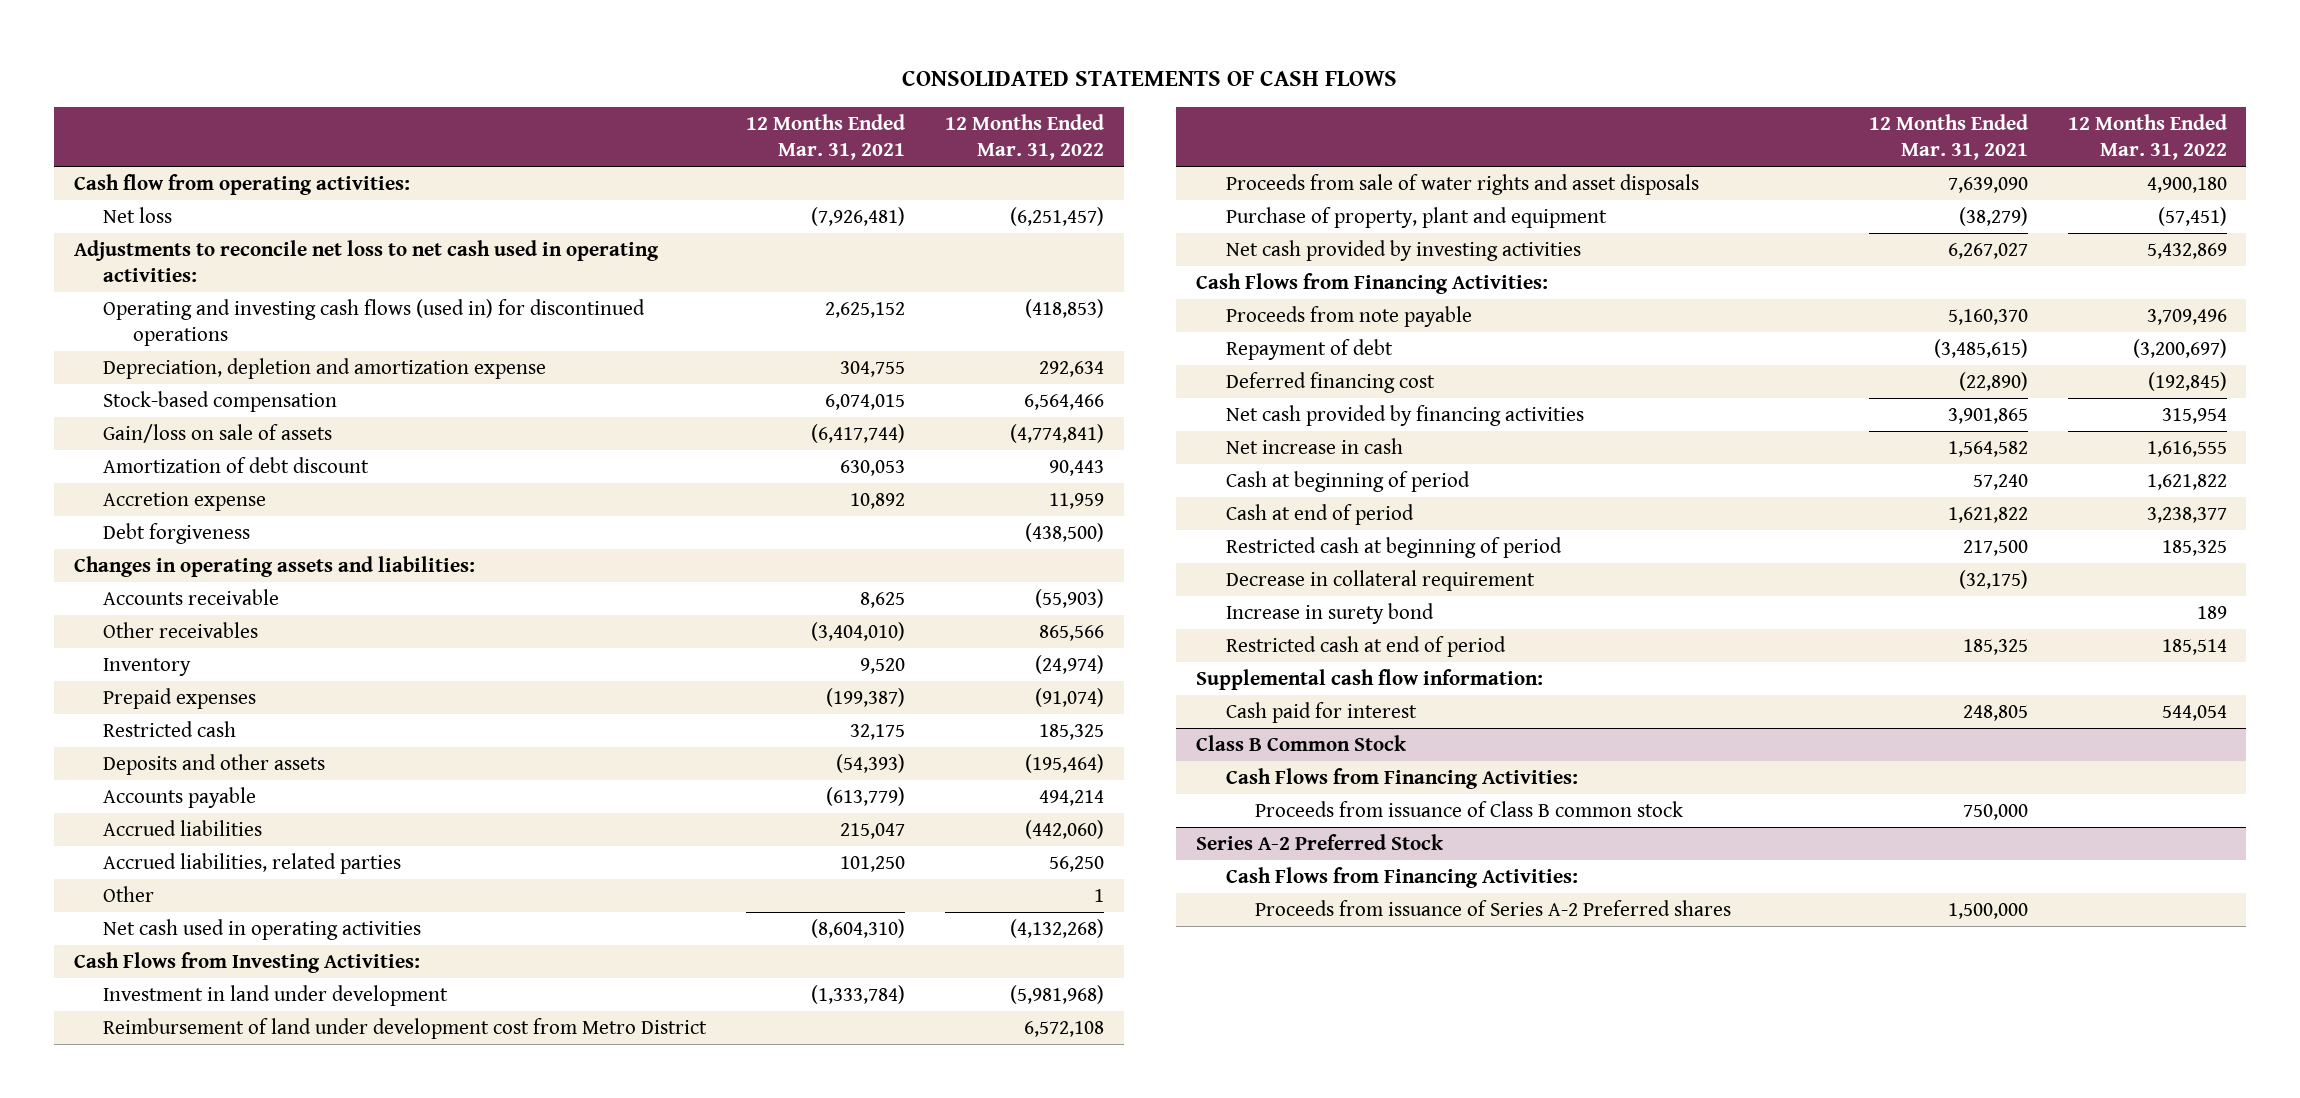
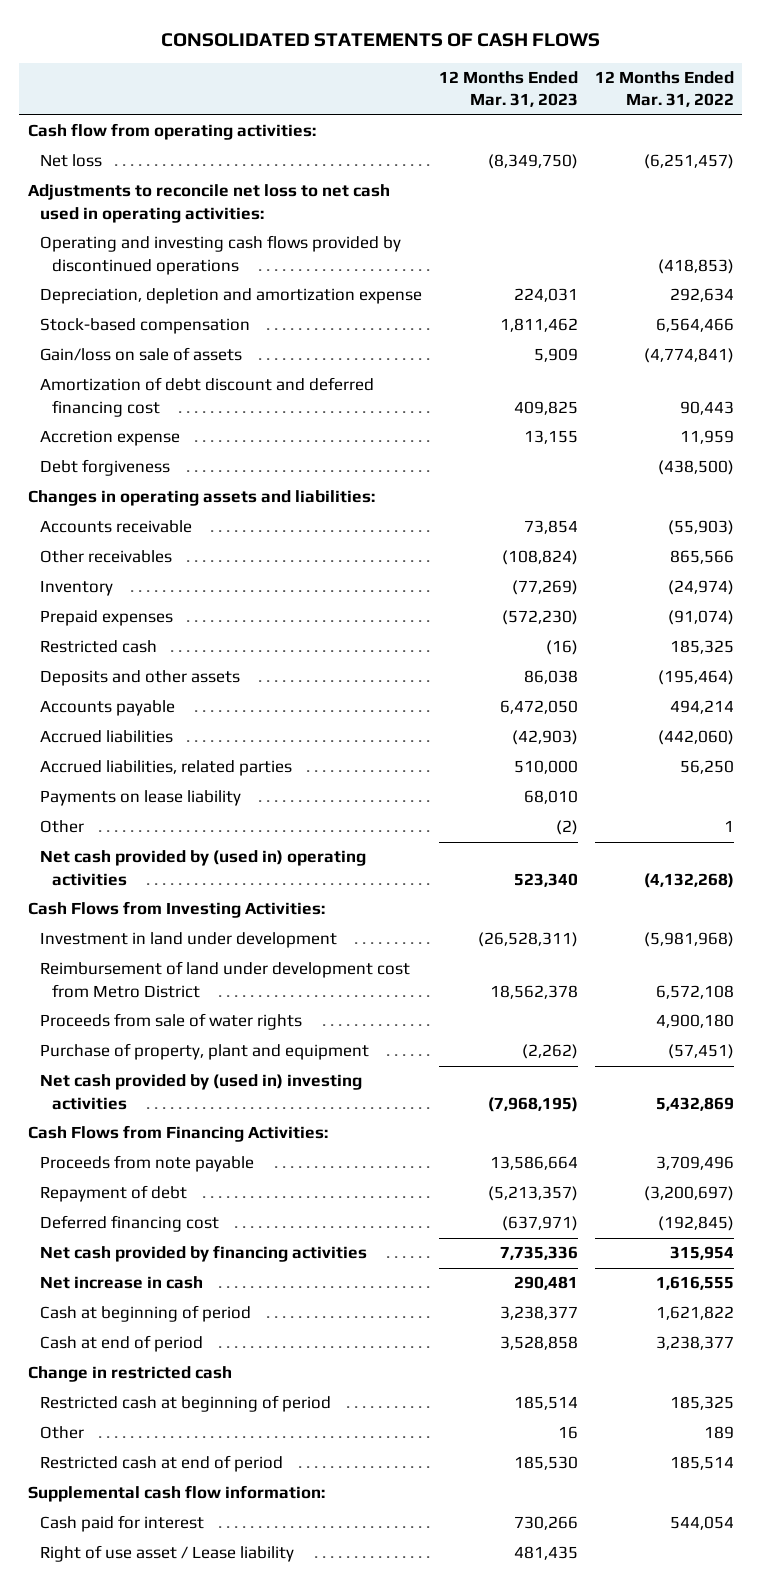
[746,113,906,161] 12 Months Ended Mar. 31, 2021 -> none
none -> [438,71,578,108] 12 Months Ended Mar. 31, 2023
[103,298,646,347] Operating and investing cash flows (used in) for discontinued operations -> [39,235,401,275] Operating and investing cash flows provided by discontinued operations
[103,456,370,473] Amortization of debt discount -> [39,377,374,417] Amortization of debt discount and deferred financing cost
none -> [39,790,241,807] Payments on lease liability
[103,918,422,940] Net cash used in operating activities -> [39,850,366,886] Net cash provided by (used in) operating activities
[1225,173,1699,195] Proceeds from sale of water rights and asset disposals -> [39,1013,302,1031] Proceeds from sale of water rights
[1225,239,1581,261] Net cash provided by investing activities -> [39,1074,362,1110] Net cash provided by (used in) investing activities
none -> [27,1366,232,1383] Change in restricted cash
[1225,569,1535,591] Decrease in collateral requirement -> none
[1225,602,1434,624] Increase in surety bond -> [39,1426,84,1440] Other
[1196,734,1408,751] Class B Common Stock -> none
[1225,767,1578,789] Cash Flows from Financing Activities: -> none
[1255,800,1684,817] Proceeds from issuance of Class B common stock -> none
[1196,833,1445,850] Series A-2 Preferred Stock -> none
[1225,866,1578,888] Cash Flows from Financing Activities: -> none
[1255,899,1732,916] Proceeds from issuance of Series A-2 Preferred shares -> none
none -> [39,1545,294,1563] Right of use asset / Lease liability

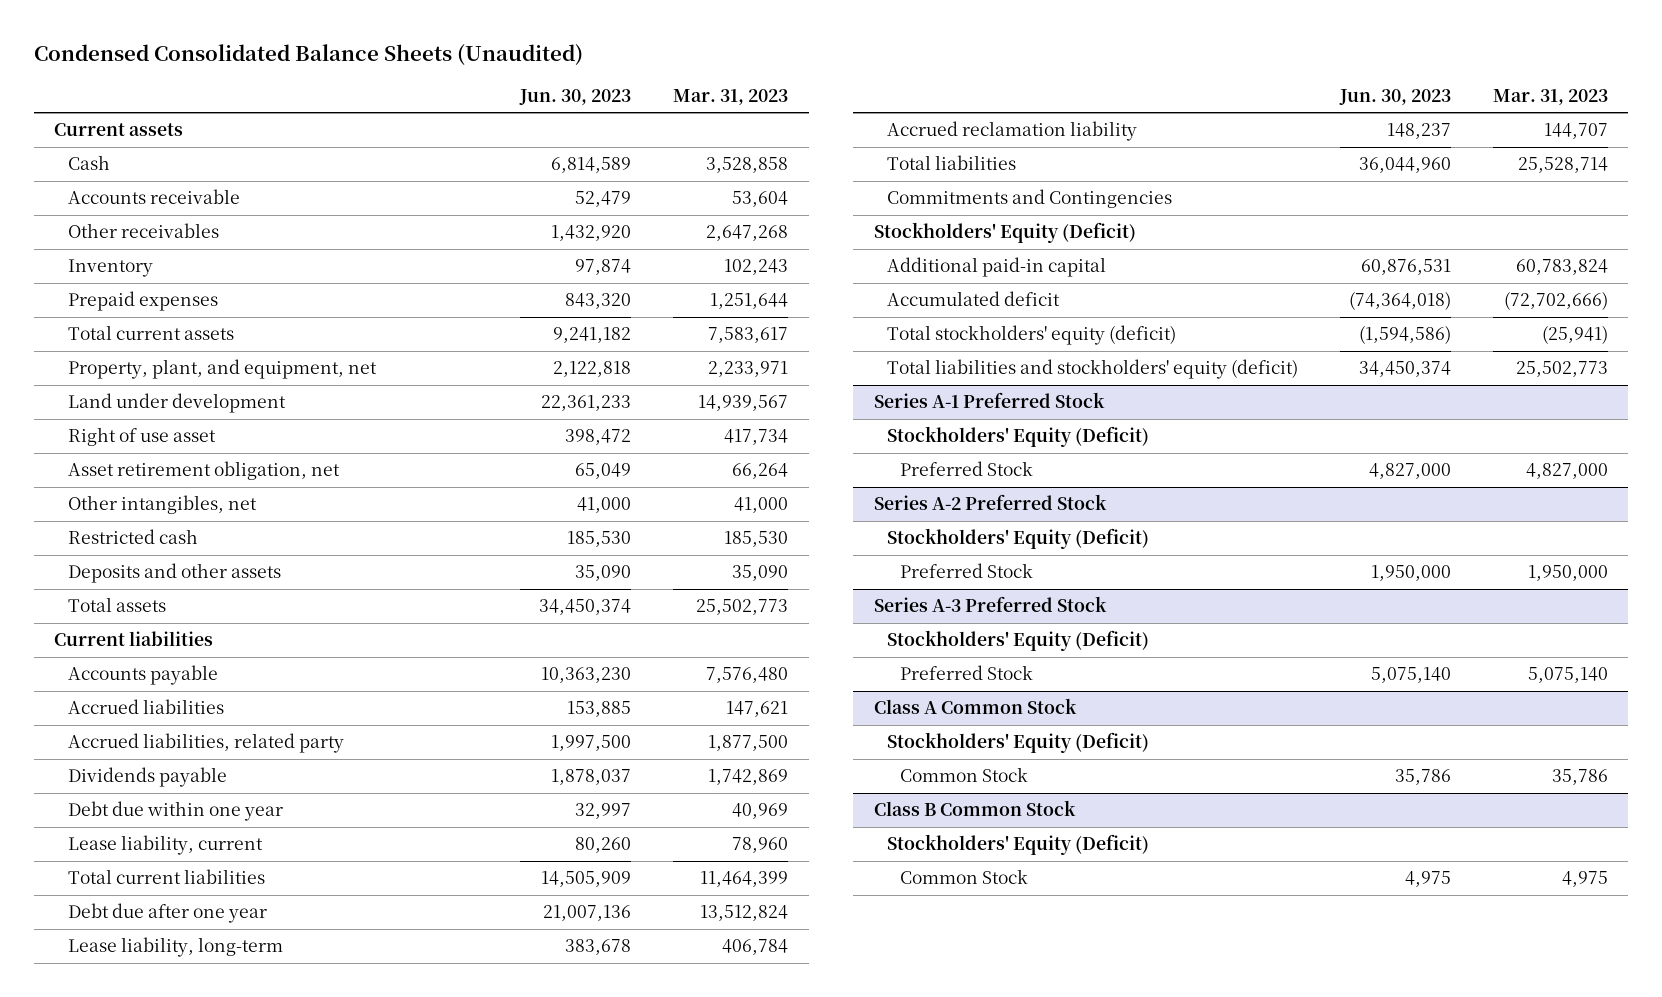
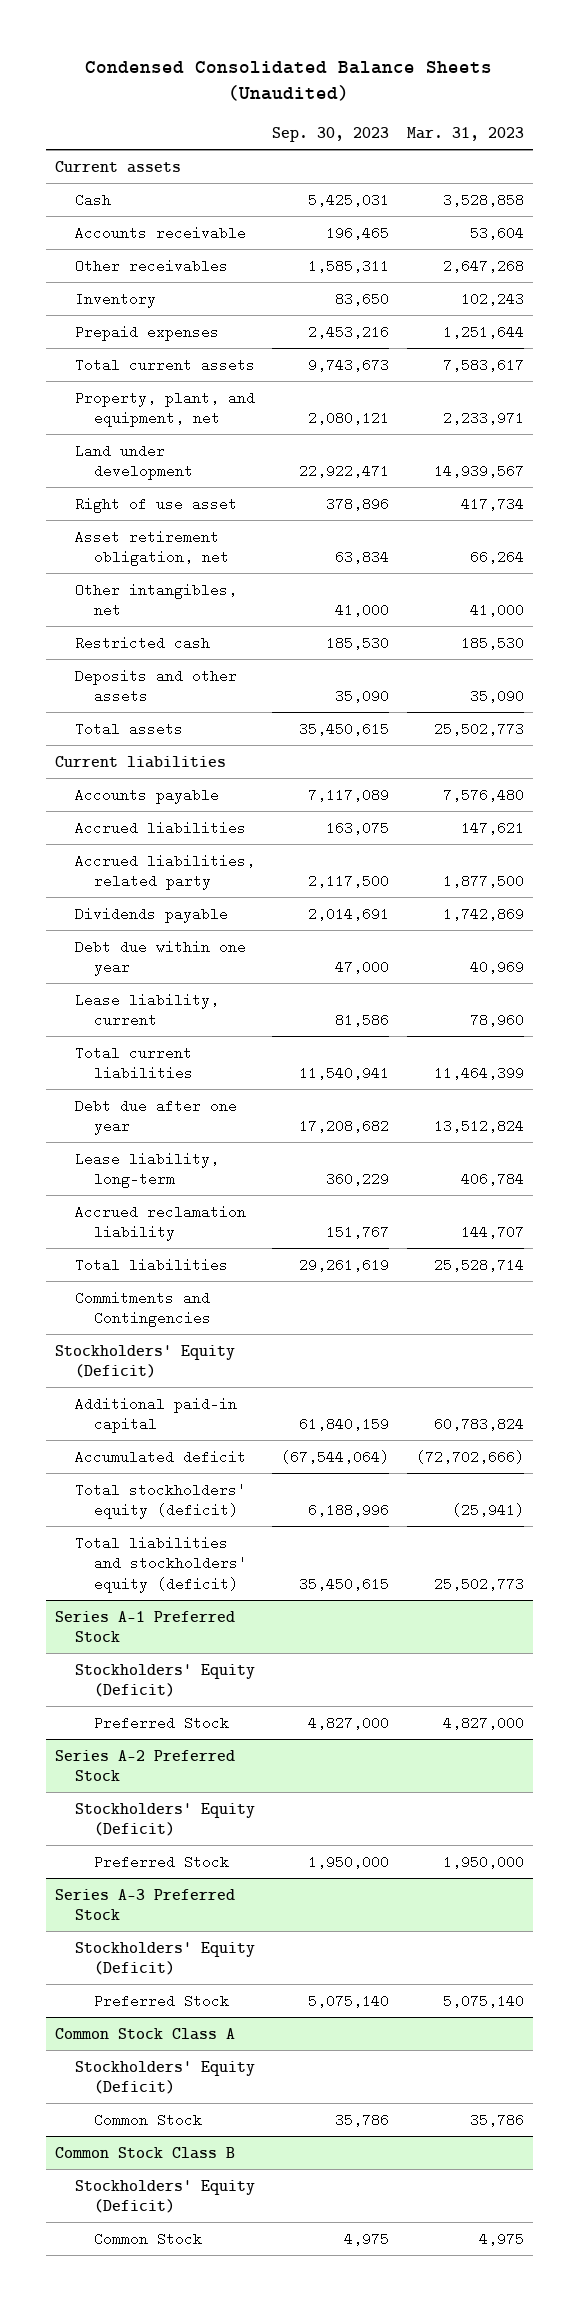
[519,88,632,105] Jun. 30, 2023 -> none
none -> [272,127,390,143] Sep. 30, 2023
[873,698,1077,715] Class A Common Stock -> [55,2027,236,2040] Common Stock Class A
[873,800,1076,817] Class B Common Stock -> [55,2146,236,2159] Common Stock Class B

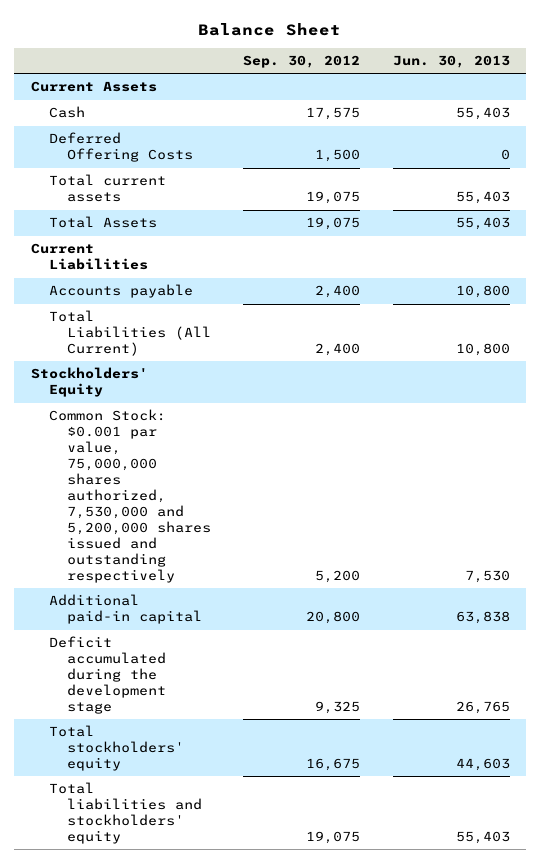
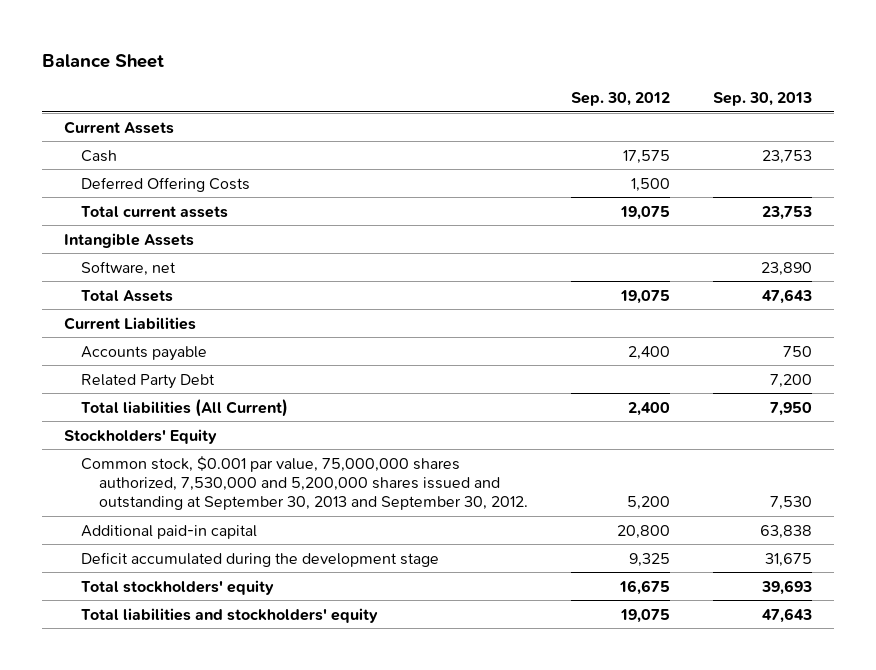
[392,55,510,69] Jun. 30, 2013 -> none
none -> [713,92,813,107] Sep. 30, 2013
none -> [64,232,195,248] Intangible Assets
none -> [81,260,177,276] Software, net
none -> [81,373,216,389] Related Party Debt
[48,310,211,357] Total Liabilities (All Current) -> [81,398,289,417] Total liabilities (All Current)
[48,409,211,583] Common Stock: $0.001 par value, 75,000,000 shares authorized, 7,530,000 and 5,200,000 shares issued and outstanding respectively -> [81,455,528,511] Common stock, $0.001 par value, 75,000,000 shares authorized, 7,530,000 and 5,200,000 shares issued and outstanding at September 30, 2013 and September 30, 2012.

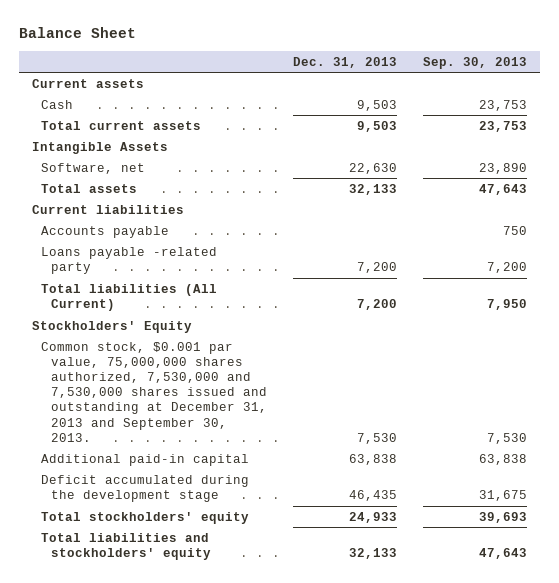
[570,92,670,107] Sep. 30, 2012 -> none
none -> [293,56,398,68] Dec. 31, 2013
[64,120,175,134] Current Assets -> [31,78,144,88] Current assets
[81,176,251,192] Deferred Offering Costs -> none
[81,289,174,302] Total Assets -> [41,183,138,193] Total assets
[64,316,197,330] Current Liabilities -> [31,204,184,214] Current liabilities
[81,373,216,389] Related Party Debt -> [41,246,218,274] Loans payable -related party
[81,455,528,511] Common stock, $0.001 par value, 75,000,000 shares authorized, 7,530,000 and 5,200,000 shares issued and outstanding at September 30, 2013 and September 30, 2012. -> [41,341,267,442] Common stock, $0.001 par value, 75,000,000 shares authorized, 7,530,000 and 7,530,000 shares issued and outstanding at December 31, 2013 and September 30, 2013.

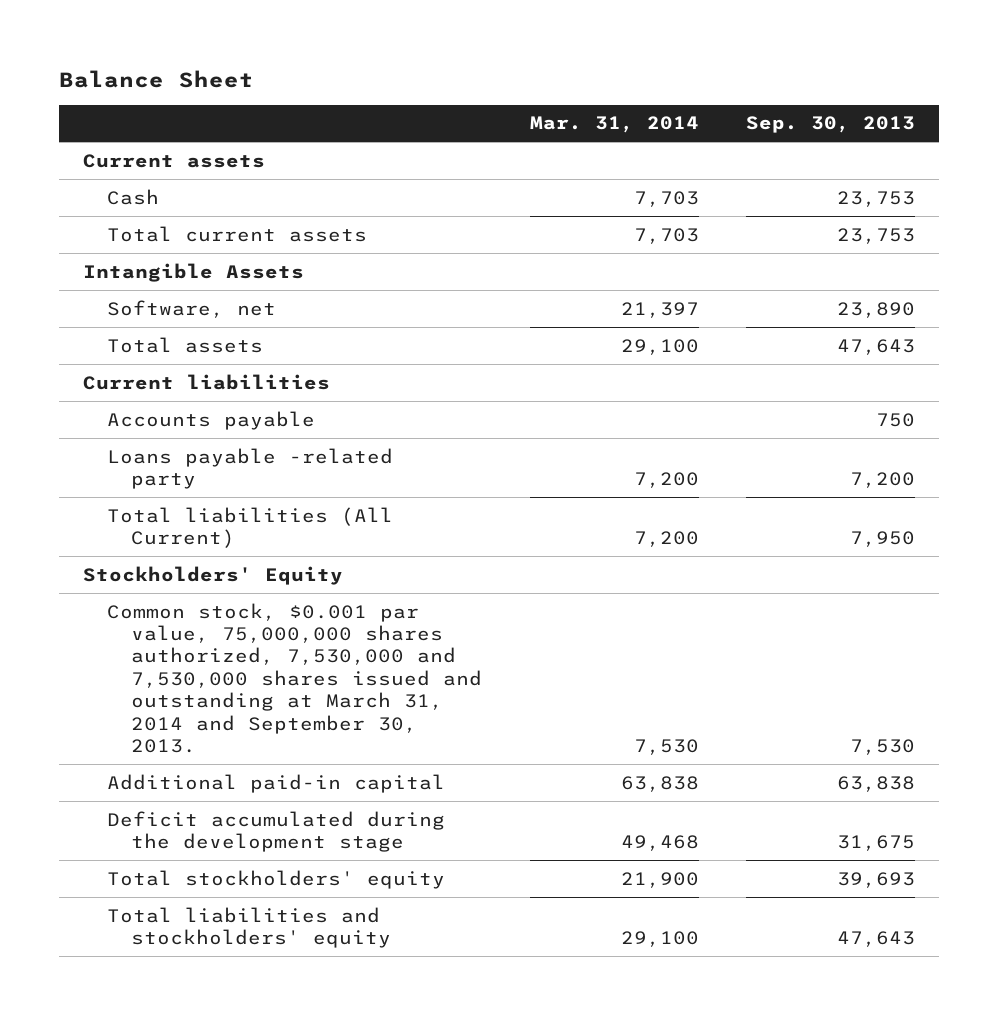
[293,56,398,68] Dec. 31, 2013 -> none
none -> [529,116,699,134] Mar. 31, 2014
[41,341,267,442] Common stock, $0.001 par value, 75,000,000 shares authorized, 7,530,000 and 7,530,000 shares issued and outstanding at December 31, 2013 and September 30, 2013. -> [107,602,483,754] Common stock, $0.001 par value, 75,000,000 shares authorized, 7,530,000 and 7,530,000 shares issued and outstanding at March 31, 2014 and September 30, 2013.

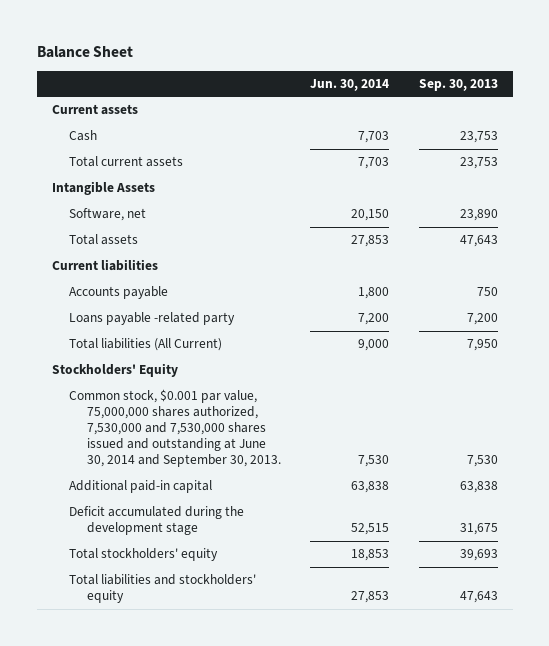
[529,116,699,134] Mar. 31, 2014 -> none
none -> [310,78,390,91] Jun. 30, 2014
[107,602,483,754] Common stock, $0.001 par value, 75,000,000 shares authorized, 7,530,000 and 7,530,000 shares issued and outstanding at March 31, 2014 and September 30, 2013. -> [69,389,281,468] Common stock, $0.001 par value, 75,000,000 shares authorized, 7,530,000 and 7,530,000 shares issued and outstanding at June 30, 2014 and September 30, 2013.

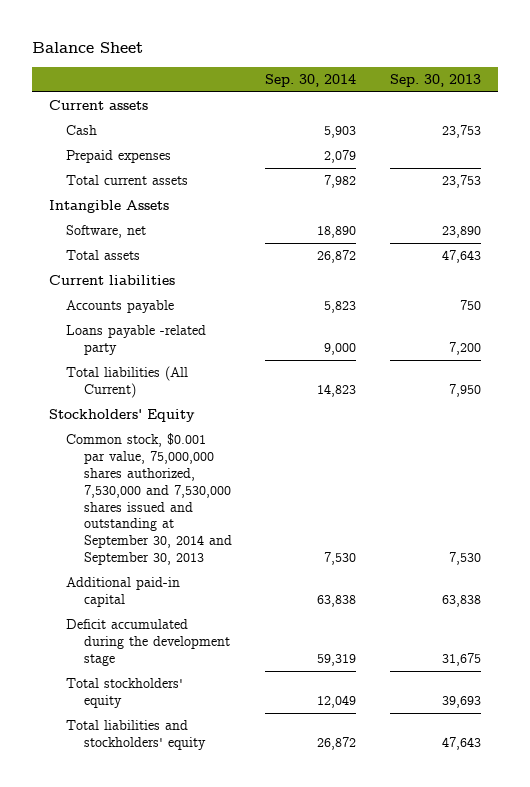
[310,78,390,91] Jun. 30, 2014 -> none
none -> [265,73,357,87] Sep. 30, 2014
none -> [66,150,172,164] Prepaid expenses
[69,389,281,468] Common stock, $0.001 par value, 75,000,000 shares authorized, 7,530,000 and 7,530,000 shares issued and outstanding at June 30, 2014 and September 30, 2013. -> [66,433,232,566] Common stock, $0.001 par value, 75,000,000 shares authorized, 7,530,000 and 7,530,000 shares issued and outstanding at September 30, 2014 and September 30, 2013

